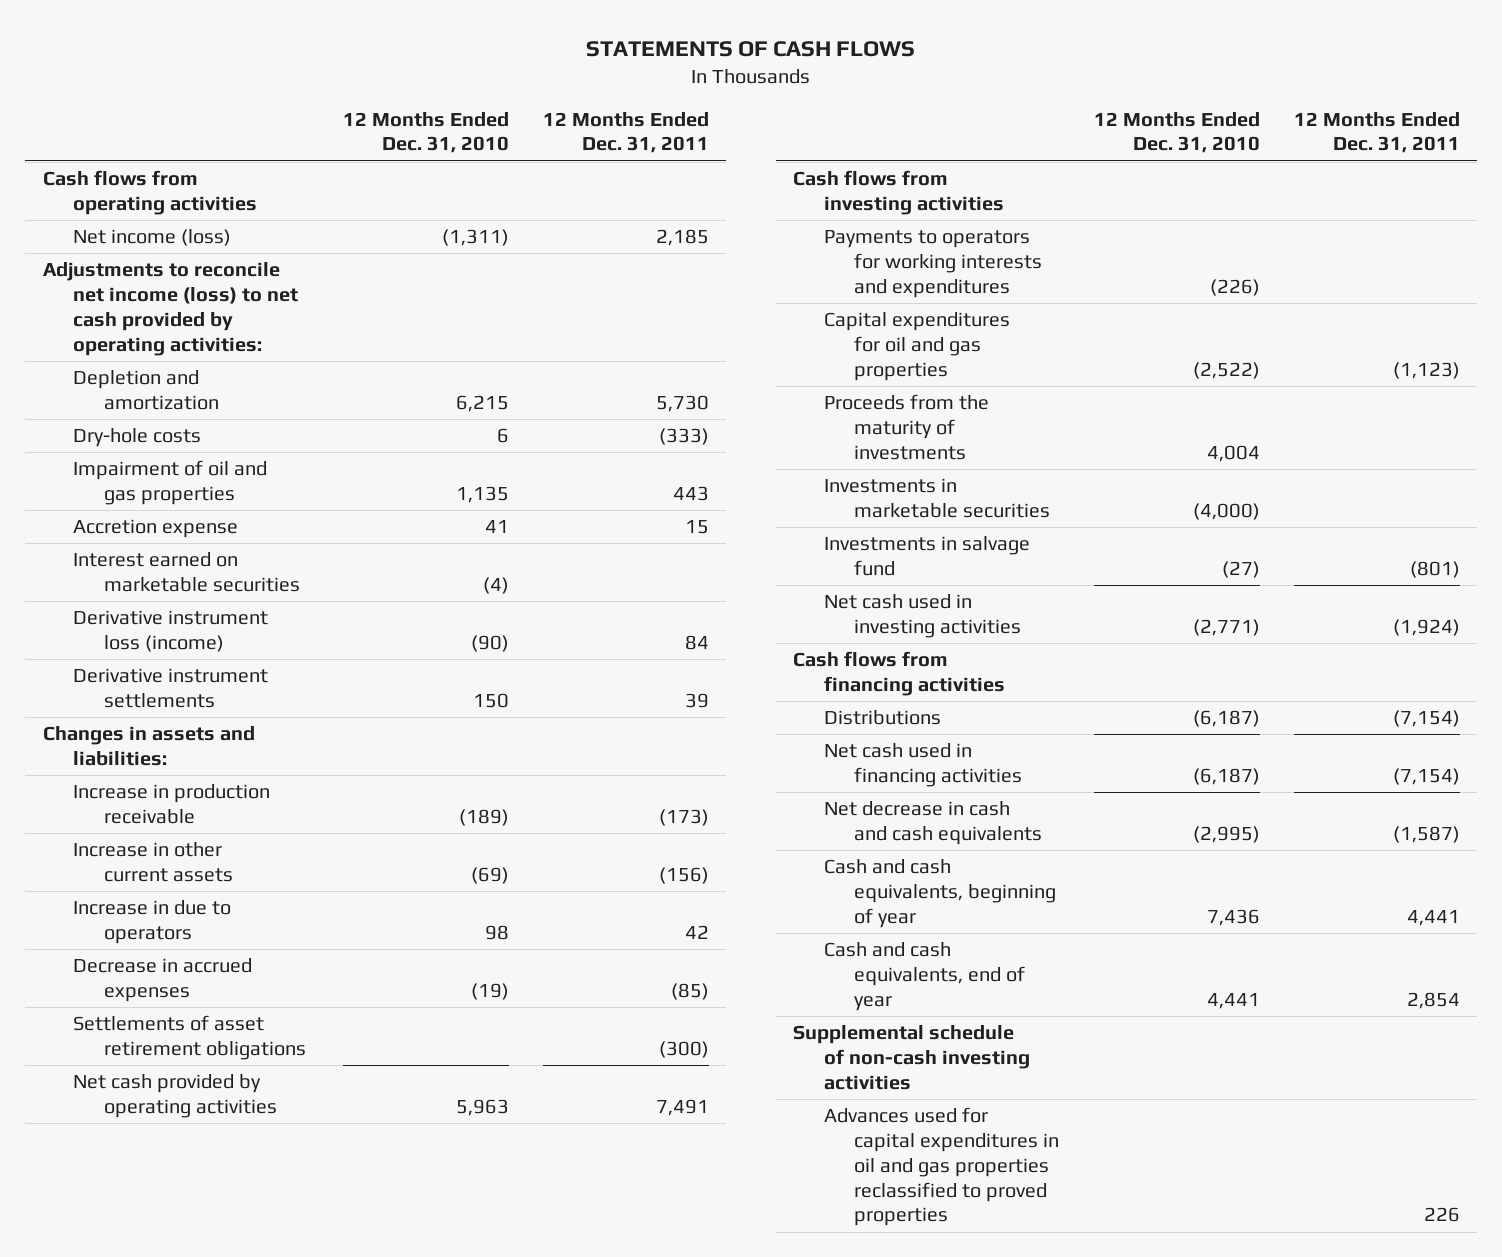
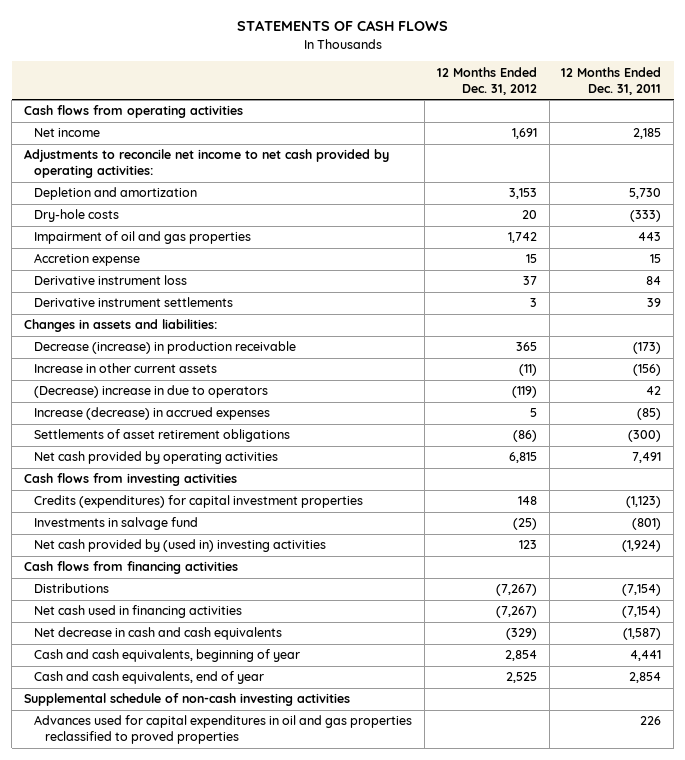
[343,111,510,154] 12 Months Ended Dec. 31, 2010 -> none
none -> [436,66,537,95] 12 Months Ended Dec. 31, 2012
[73,228,232,246] Net income (loss) -> [34,128,101,138] Net income
[42,261,299,356] Adjustments to reconcile net income (loss) to net cash provided by operating activities: -> [23,149,389,179] Adjustments to reconcile net income to net cash provided by operating activities:
[73,551,300,592] Interest earned on marketable securities -> none
[73,609,269,652] Derivative instrument loss (income) -> [34,275,188,286] Derivative instrument loss
[73,783,271,824] Increase in production receivable -> [34,341,297,355] Decrease (increase) in production receivable
[73,899,232,944] Increase in due to operators -> [34,385,269,399] (Decrease) increase in due to operators
[73,957,253,1002] Decrease in accrued expenses -> [34,407,271,421] Increase (decrease) in accrued expenses
[823,229,1043,298] Payments to operators for working interests and expenditures -> none
[823,393,989,460] Proceeds from the maturity of investments -> none
[823,477,1051,518] Investments in marketable securities -> none
[823,311,1010,381] Capital expenditures for oil and gas properties -> [34,495,364,509] Credits (expenditures) for capital investment properties
[823,593,1022,638] Net cash used in investing activities -> [34,539,327,553] Net cash provided by (used in) investing activities

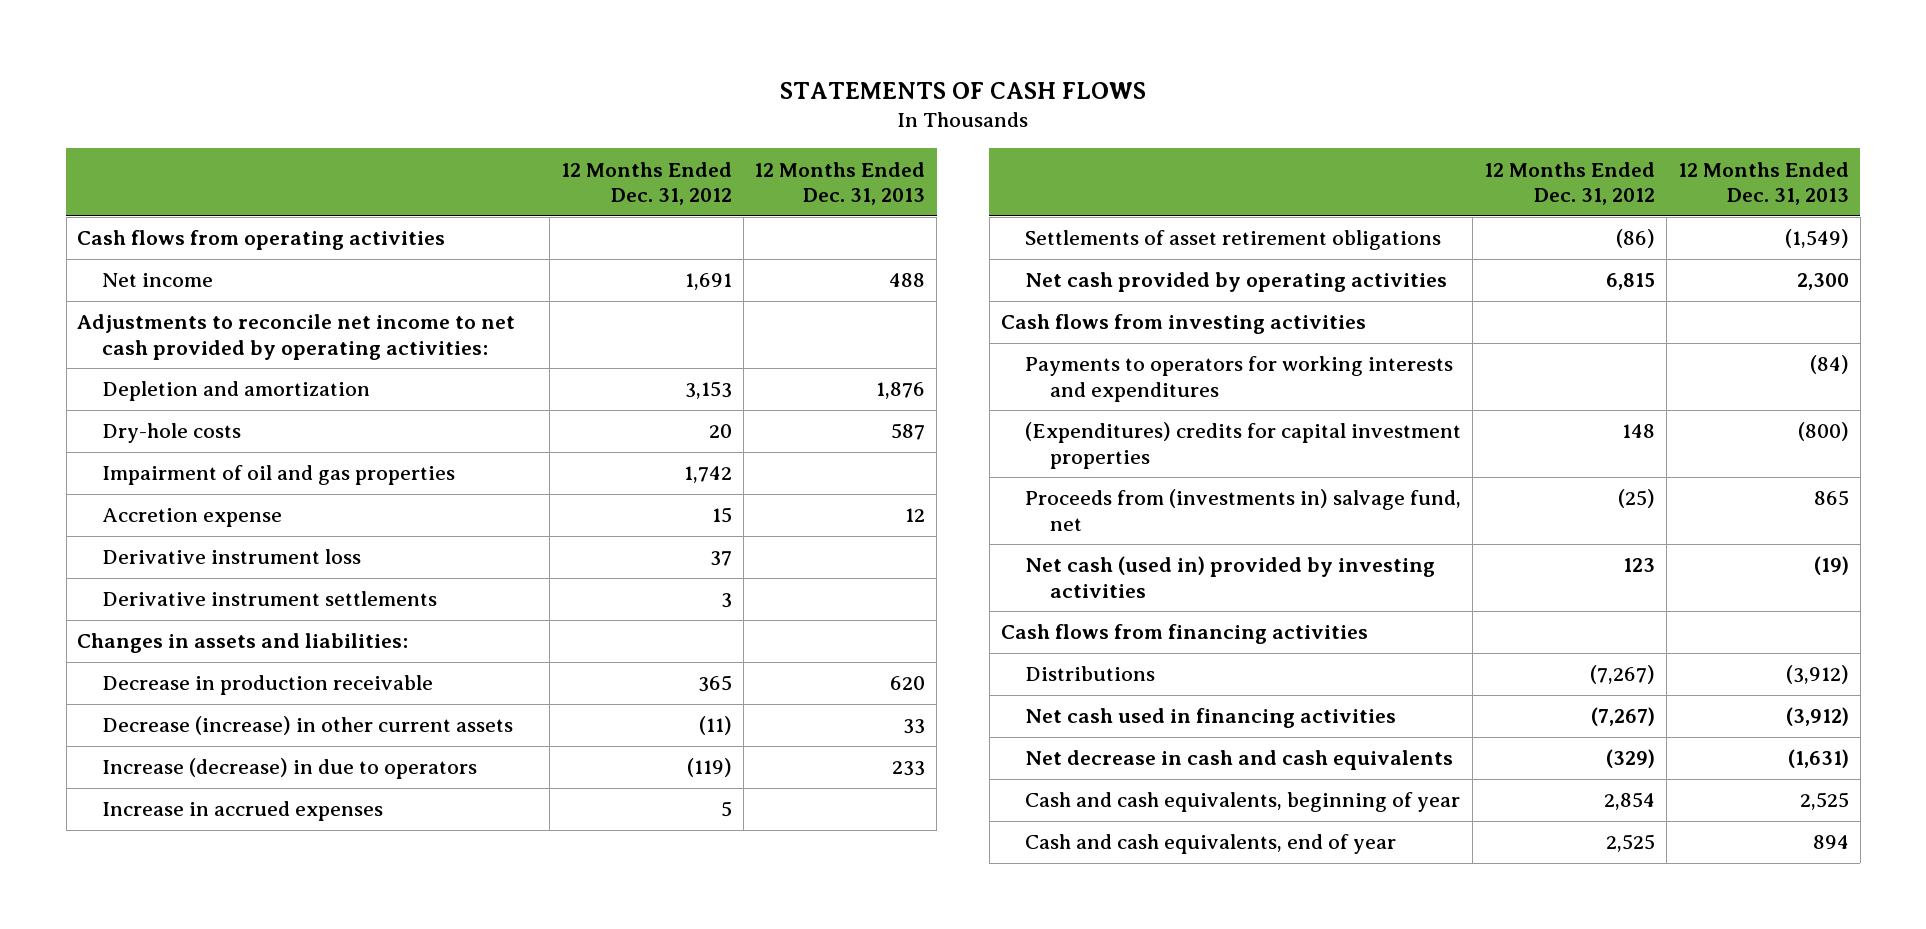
[561,66,662,95] 12 Months Ended Dec. 31, 2011 -> none
none -> [754,161,926,205] 12 Months Ended Dec. 31, 2013
[34,341,297,355] Decrease (increase) in production receivable -> [101,675,433,696] Decrease in production receivable
[34,363,218,374] Increase in other current assets -> [101,716,513,736] Decrease (increase) in other current assets
[34,385,269,399] (Decrease) increase in due to operators -> [101,758,477,780] Increase (decrease) in due to operators
[34,407,271,421] Increase (decrease) in accrued expenses -> [101,801,383,822] Increase in accrued expenses
none -> [1025,356,1454,402] Payments to operators for working interests and expenditures
[34,495,364,509] Credits (expenditures) for capital investment properties -> [1025,422,1462,469] (Expenditures) credits for capital investment properties
[34,517,199,531] Investments in salvage fund -> [1025,489,1462,531] Proceeds from (investments in) salvage fund, net
[34,539,327,553] Net cash provided by (used in) investing activities -> [1025,556,1436,598] Net cash (used in) provided by investing activities
[23,693,350,707] Supplemental schedule of non-cash investing activities -> none
[34,715,413,745] Advances used for capital expenditures in oil and gas properties reclassified to proved properties -> none

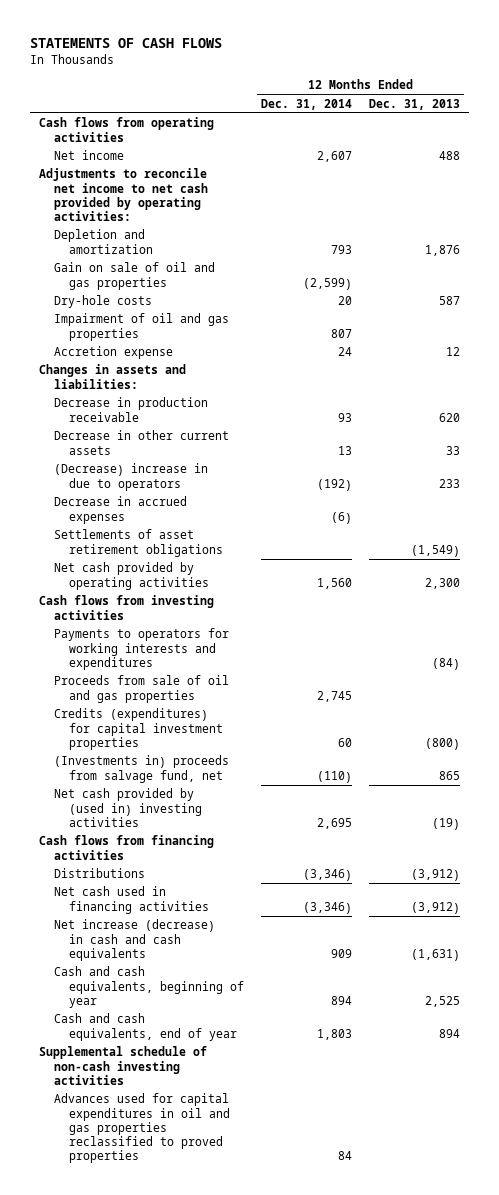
[560,161,732,205] 12 Months Ended Dec. 31, 2012 -> none
none -> [261,98,353,110] Dec. 31, 2014
none -> [53,262,215,290] Gain on sale of oil and gas properties
[101,549,361,565] Derivative instrument loss -> none
[101,591,437,607] Derivative instrument settlements -> none
[101,716,513,736] Decrease (increase) in other current assets -> [53,430,229,455] Decrease in other current assets
[101,758,477,780] Increase (decrease) in due to operators -> [53,463,208,491] (Decrease) increase in due to operators
[101,801,383,822] Increase in accrued expenses -> [53,496,187,524] Decrease in accrued expenses
none -> [53,675,229,703] Proceeds from sale of oil and gas properties
[1025,422,1462,469] (Expenditures) credits for capital investment properties -> [53,708,223,750] Credits (expenditures) for capital investment properties
[1025,489,1462,531] Proceeds from (investments in) salvage fund, net -> [53,755,229,783] (Investments in) proceeds from salvage fund, net
[1025,556,1436,598] Net cash (used in) provided by investing activities -> [53,788,202,827] Net cash provided by (used in) investing activities
[1025,750,1454,771] Net decrease in cash and cash equivalents -> [53,919,215,961] Net increase (decrease) in cash and cash equivalents
none -> [38,1046,207,1085] Supplemental schedule of non-cash investing activities
none -> [53,1093,230,1164] Advances used for capital expenditures in oil and gas properties reclassified to proved properties

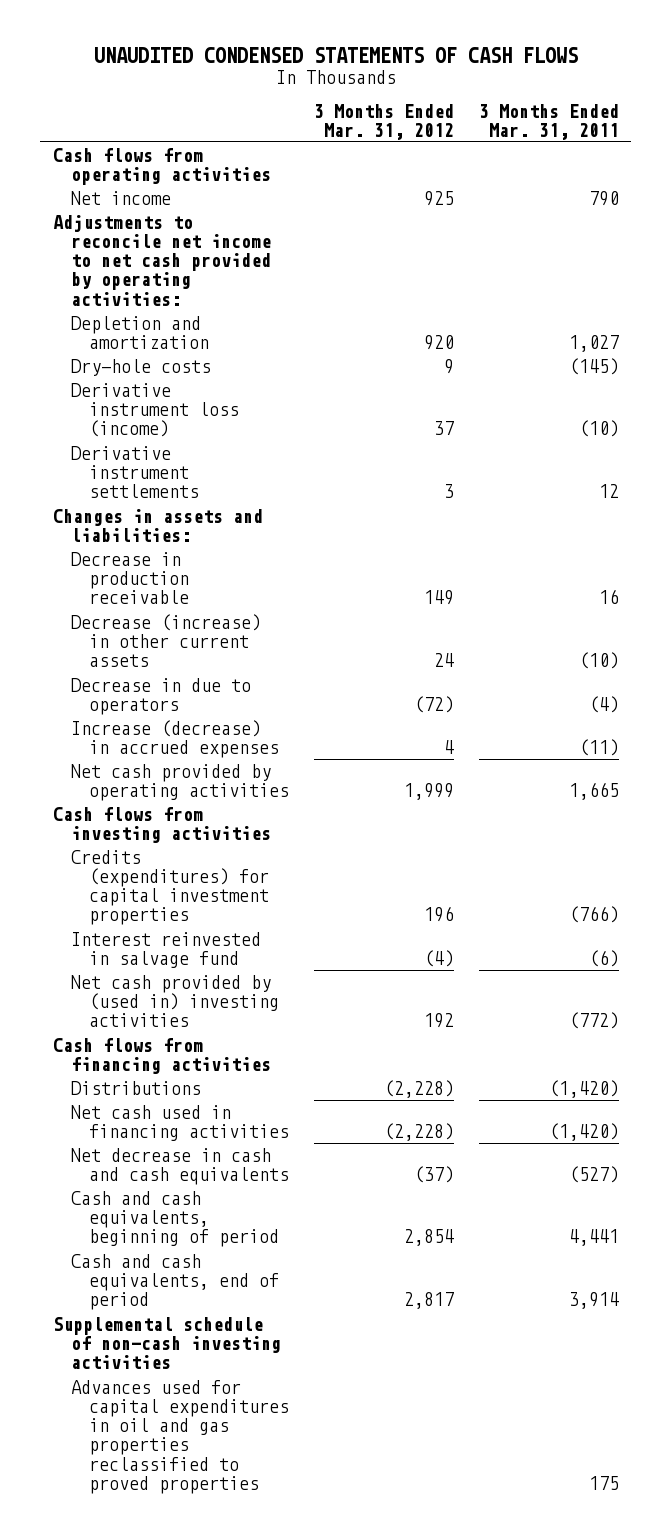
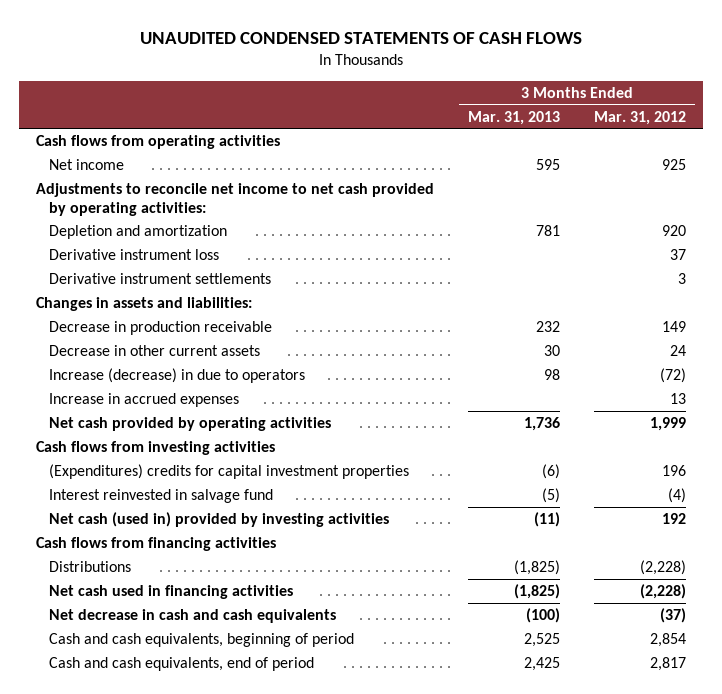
[478,103,619,140] 3 Months Ended Mar. 31, 2011 -> none
none -> [468,110,561,125] Mar. 31, 2013
[70,359,211,377] Dry-hole costs -> none
[70,383,239,438] Derivative instrument loss (income) -> [49,249,220,261] Derivative instrument loss
[70,614,261,668] Decrease (increase) in other current assets -> [49,345,261,357] Decrease in other current assets
[70,678,251,716] Decrease in due to operators -> [49,368,306,384] Increase (decrease) in due to operators
[70,720,279,759] Increase (decrease) in accrued expenses -> [49,393,240,408] Increase in accrued expenses
[443,740,454,755] 4 -> [670,393,687,405] 13
[70,850,269,926] Credits (expenditures) for capital investment properties -> [49,464,410,480] (Expenditures) credits for capital investment properties
[70,975,279,1028] Net cash provided by (used in) investing activities -> [49,512,390,528] Net cash (used in) provided by investing activities
[52,1317,281,1370] Supplemental schedule of non-cash investing activities -> none
[70,1380,289,1494] Advances used for capital expenditures in oil and gas properties reclassified to proved properties -> none

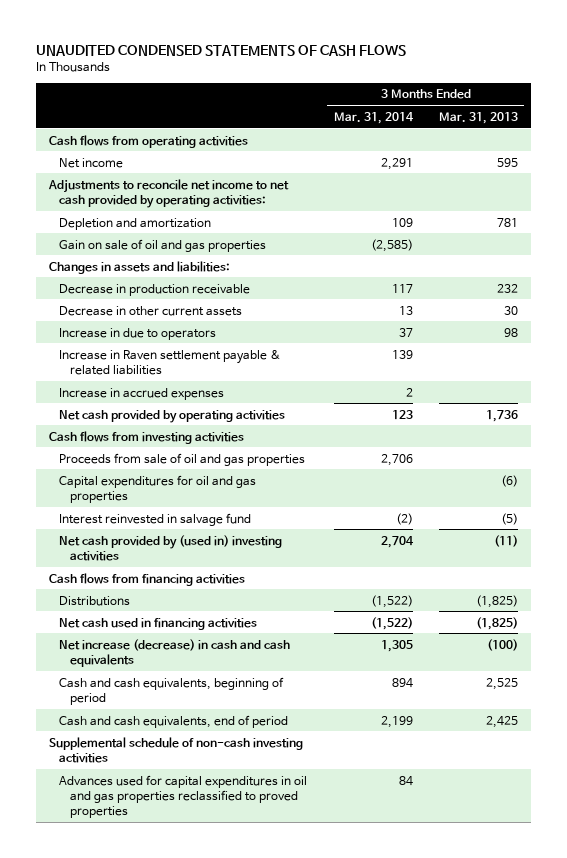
[594,110,687,125] Mar. 31, 2012 -> none
none -> [333,111,414,124] Mar. 31, 2014
[49,249,220,261] Derivative instrument loss -> none
[49,273,272,285] Derivative instrument settlements -> none
none -> [59,238,267,252] Gain on sale of oil and gas properties
[49,368,306,384] Increase (decrease) in due to operators -> [59,327,217,340] Increase in due to operators
none -> [59,349,282,375] Increase in Raven settlement payable & related liabilities
none -> [59,452,306,466] Proceeds from sale of oil and gas properties
[49,464,410,480] (Expenditures) credits for capital investment properties -> [59,474,257,503] Capital expenditures for oil and gas properties
[49,512,390,528] Net cash (used in) provided by investing activities -> [59,534,283,561] Net cash provided by (used in) investing activities
[49,609,337,624] Net decrease in cash and cash equivalents -> [59,638,291,667] Net increase (decrease) in cash and cash equivalents
none -> [49,736,304,763] Supplemental schedule of non-cash investing activities
none -> [59,774,308,819] Advances used for capital expenditures in oil and gas properties reclassified to proved properties

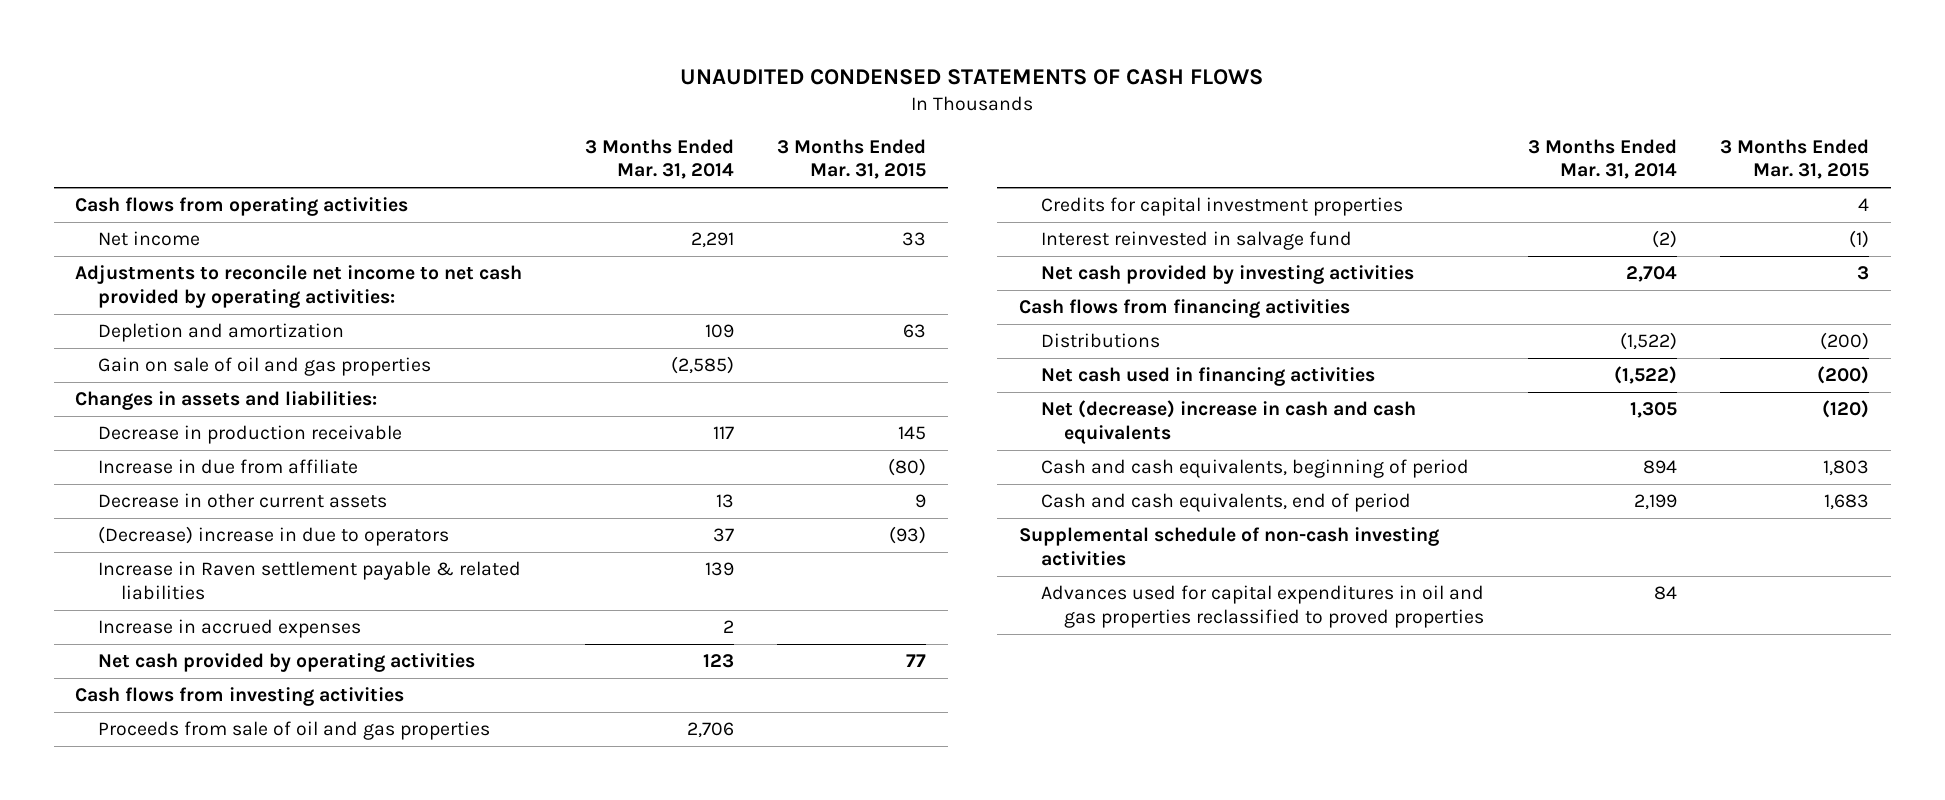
[438,111,518,124] Mar. 31, 2013 -> none
none -> [777,138,927,180] 3 Months Ended Mar. 31, 2015
none -> [98,459,359,475] Increase in due from affiliate
[59,327,217,340] Increase in due to operators -> [98,526,450,547] (Decrease) increase in due to operators
[59,474,257,503] Capital expenditures for oil and gas properties -> [1041,197,1404,217] Credits for capital investment properties
[59,534,283,561] Net cash provided by (used in) investing activities -> [1041,265,1415,285] Net cash provided by investing activities
[59,638,291,667] Net increase (decrease) in cash and cash equivalents -> [1041,400,1417,444] Net (decrease) increase in cash and cash equivalents

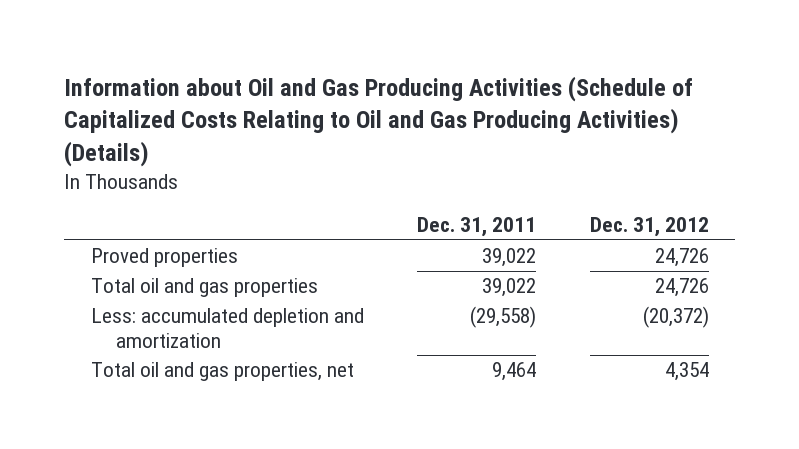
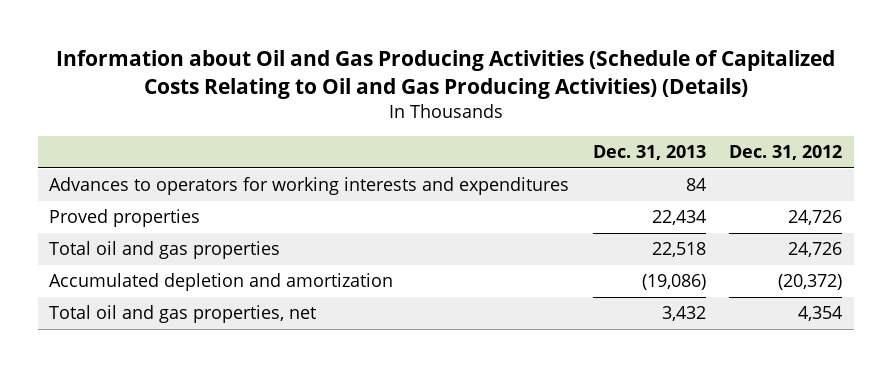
[417,216,537,237] Dec. 31, 2011 -> none
none -> [592,145,706,161] Dec. 31, 2013
none -> [49,177,570,196] Advances to operators for working interests and expenditures
[90,308,364,348] Less: accumulated depletion and amortization -> [49,273,394,292] Accumulated depletion and amortization

